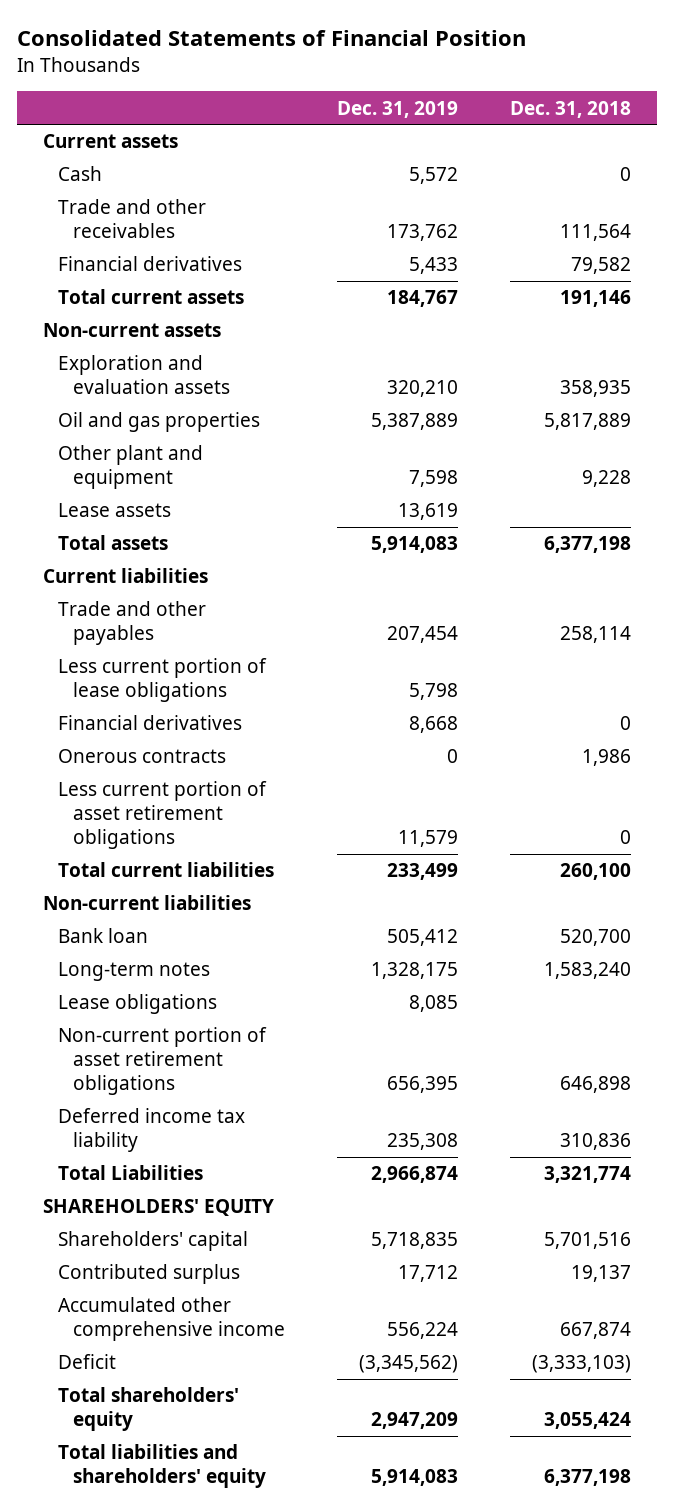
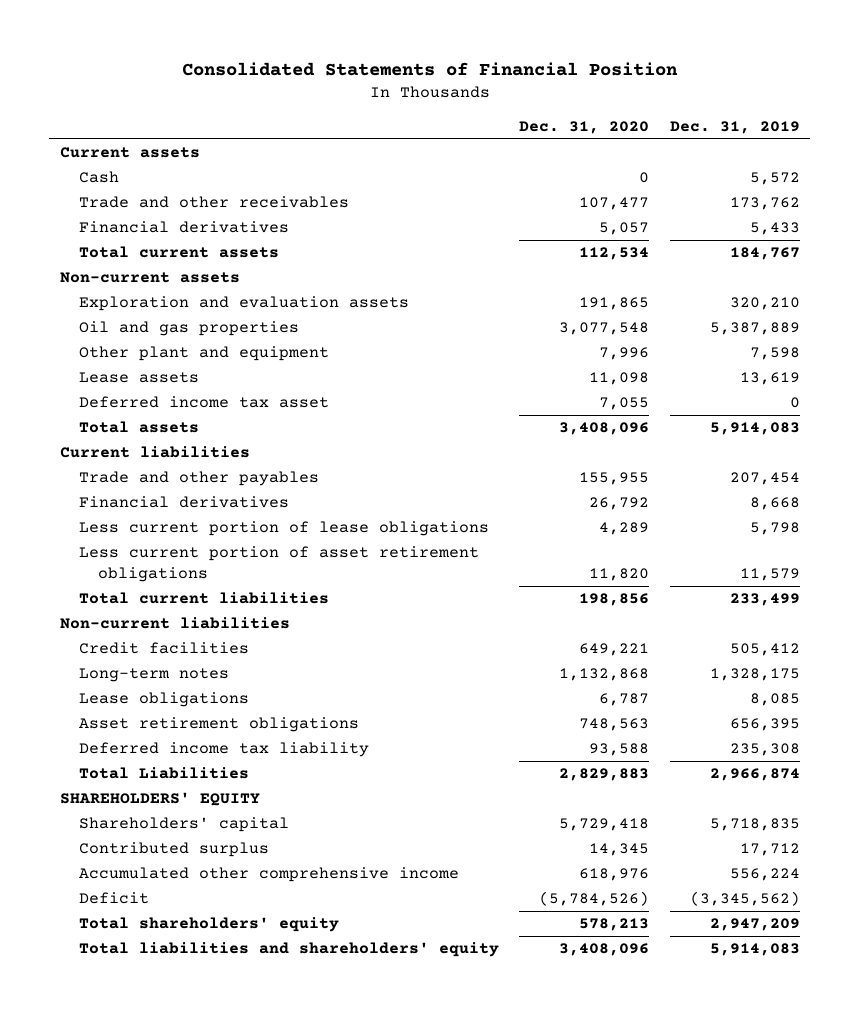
[509,100,631,118] Dec. 31, 2018 -> none
none -> [519,120,650,134] Dec. 31, 2020
none -> [78,396,329,409] Deferred income tax asset
[57,749,226,764] Onerous contracts -> none
[57,658,267,703] Less current portion of lease obligations -> [78,521,489,537] Less current portion of lease obligations
[57,928,148,944] Bank loan -> [78,642,249,655] Credit facilities
[57,1027,267,1096] Non-current portion of asset retirement obligations -> [78,717,359,733] Asset retirement obligations

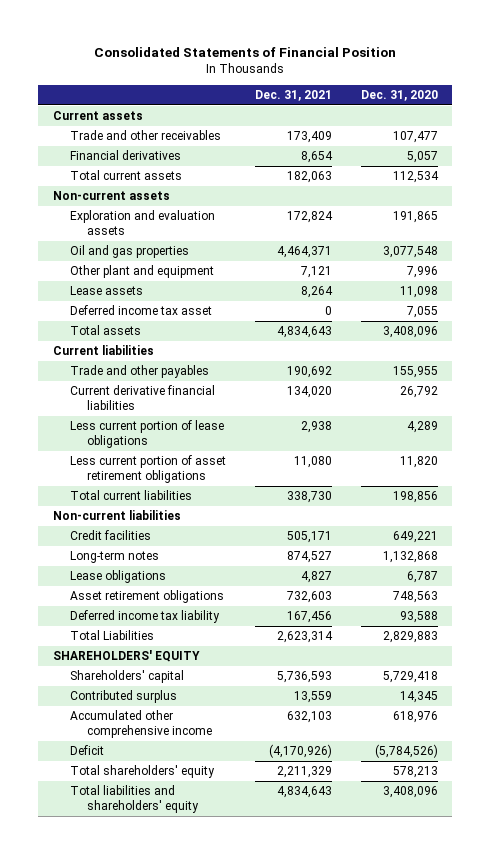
[669,120,800,134] Dec. 31, 2019 -> none
none -> [254,89,332,101] Dec. 31, 2021
[78,171,119,184] Cash -> none
[78,496,289,509] Financial derivatives -> [70,385,216,411] Current derivative financial liabilities

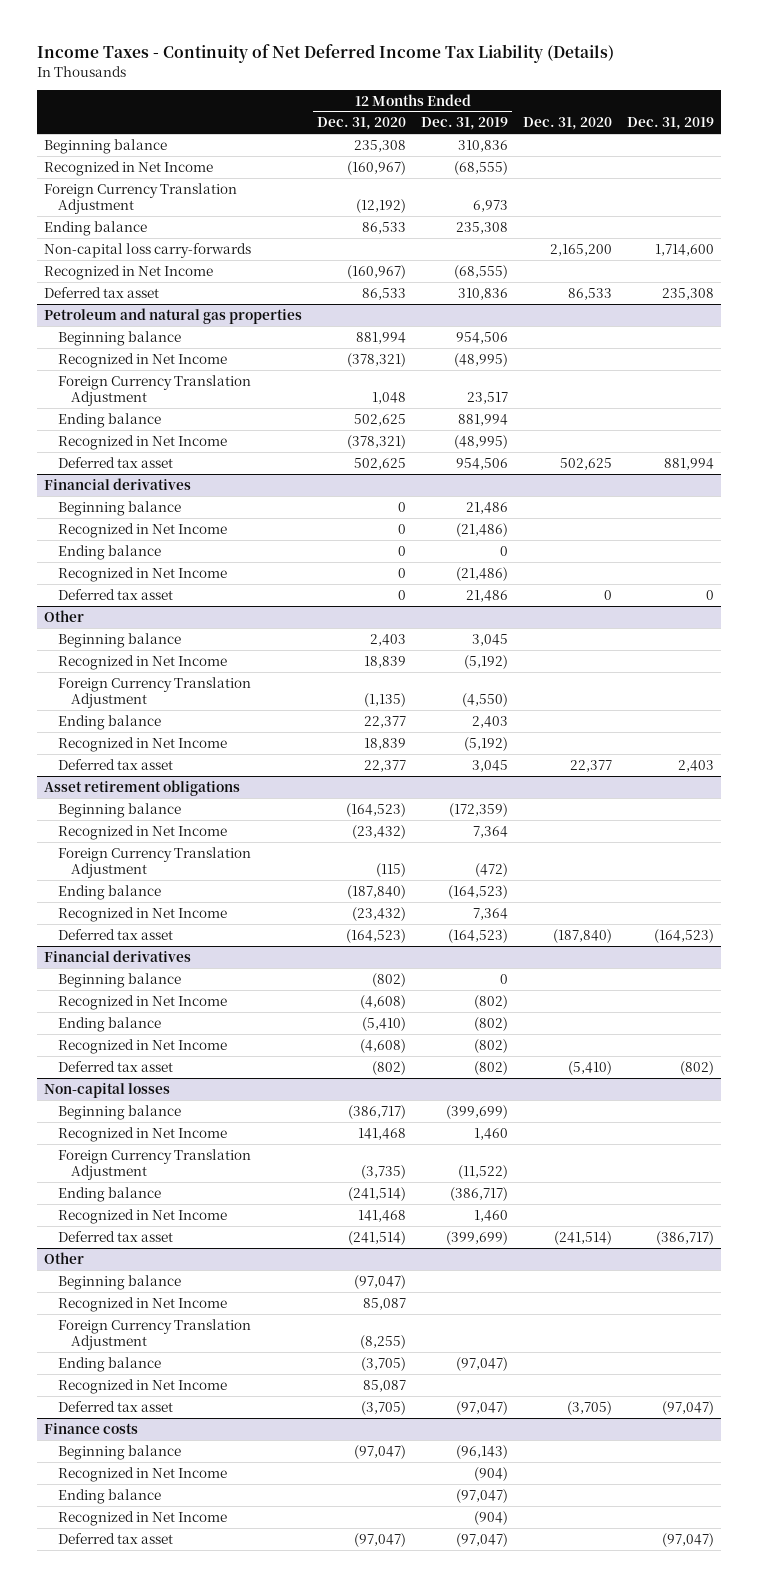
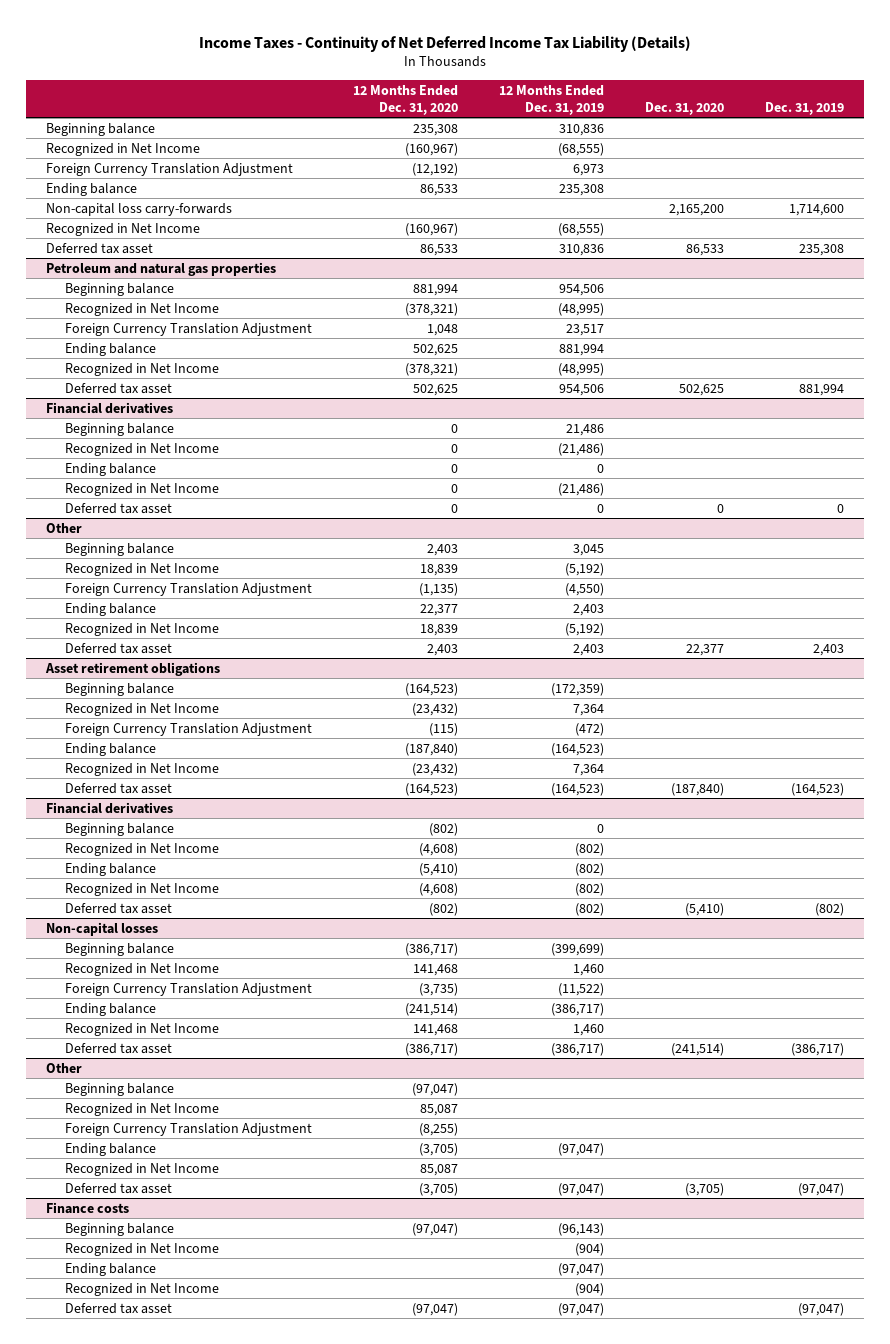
[466,589,509,602] 21,486 -> [596,503,604,513] 0
[364,759,407,772] 22,377 -> [427,643,459,656] 2,403
[472,759,509,772] 3,045 -> [572,643,604,656] 2,403
[348,1230,407,1245] (241,514) -> [405,1042,459,1056] (386,717)
[446,1230,509,1245] (399,699) -> [550,1042,604,1056] (386,717)

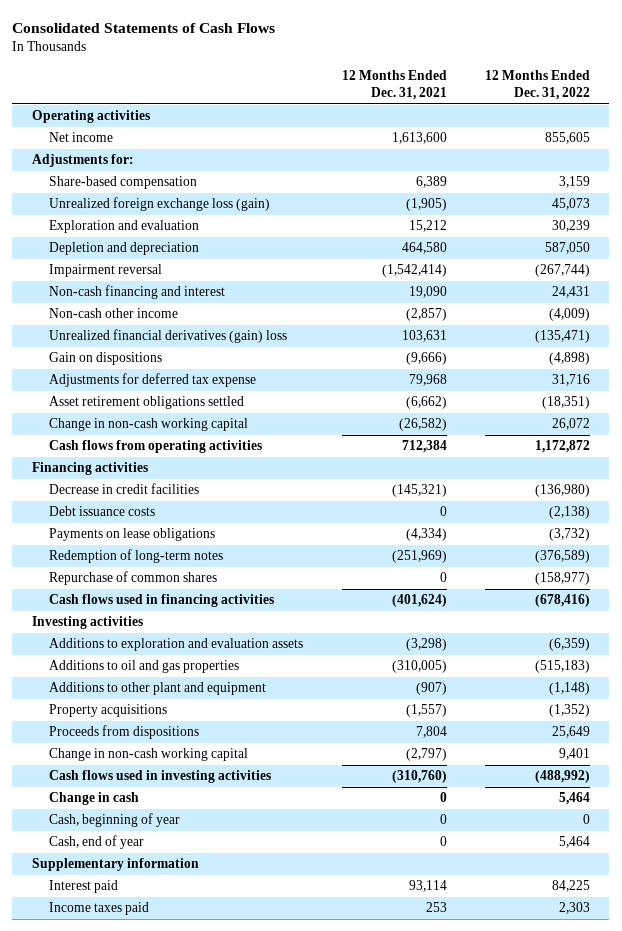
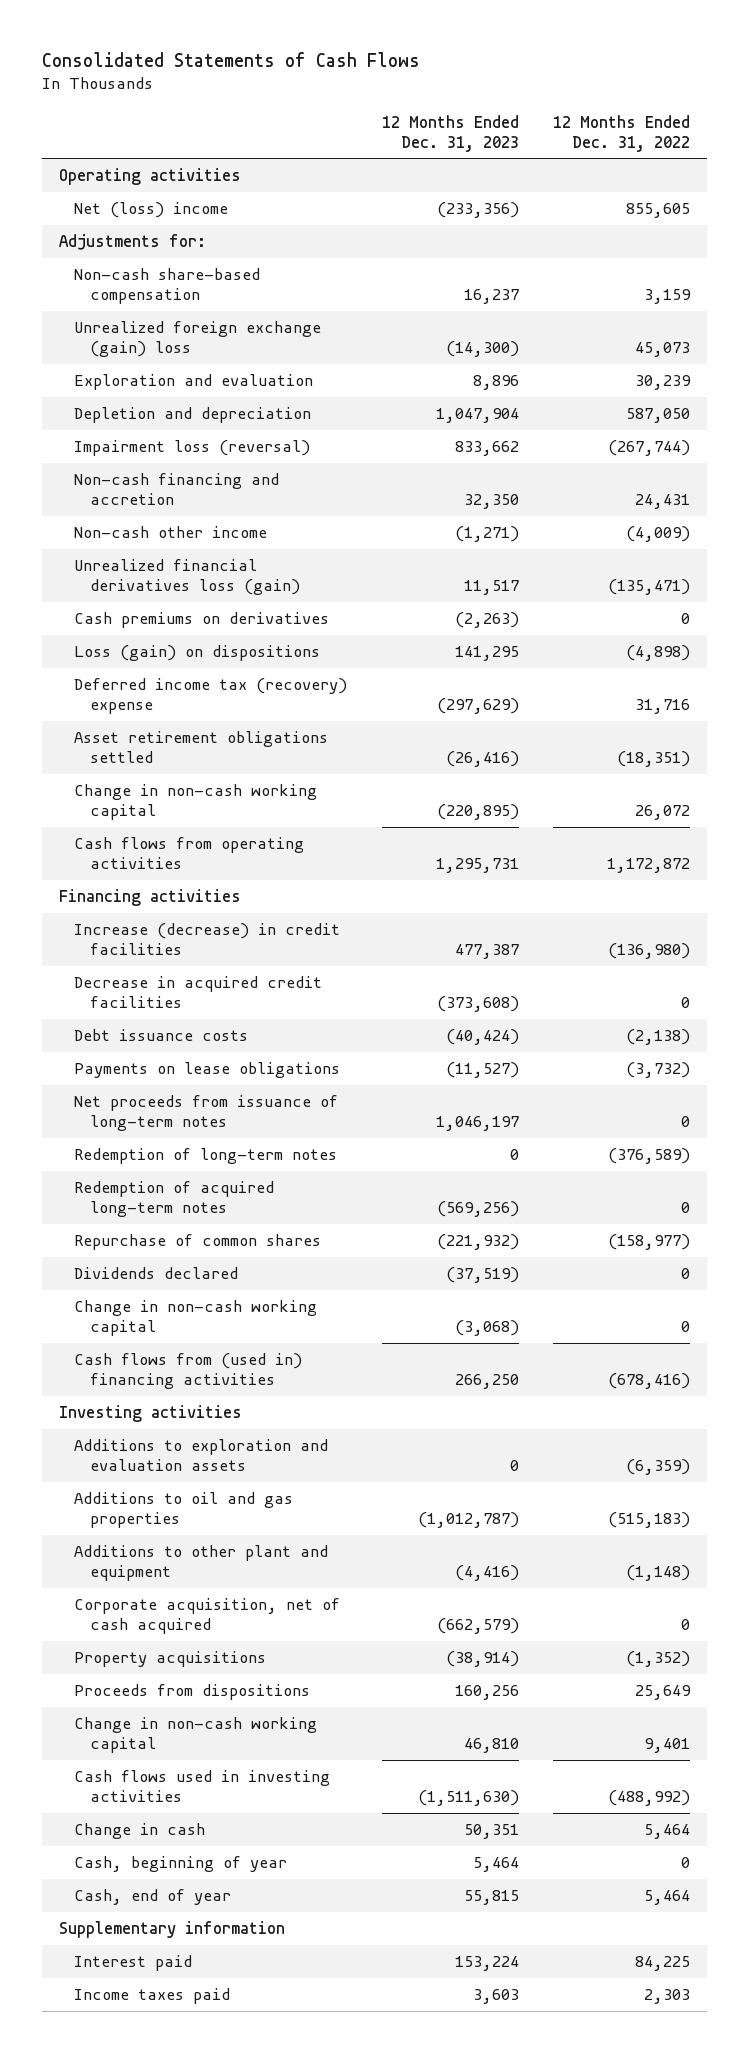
[341,69,447,101] 12 Months Ended Dec. 31, 2021 -> none
none -> [381,114,519,152] 12 Months Ended Dec. 31, 2023
[49,132,114,143] Net income -> [74,201,229,218] Net (loss) income
[49,176,198,190] Share-based compensation -> [74,267,261,304] Non-cash share-based compensation
[49,197,271,212] Unrealized foreign exchange loss (gain) -> [74,320,322,357] Unrealized foreign exchange (gain) loss
[49,264,163,278] Impairment reversal -> [74,439,311,456] Impairment loss (reversal)
[49,285,226,300] Non-cash financing and interest -> [74,472,280,505] Non-cash financing and accretion
[49,329,288,344] Unrealized financial derivatives (gain) loss -> [74,558,300,595] Unrealized financial derivatives loss (gain)
none -> [74,611,330,628] Cash premiums on derivatives
[49,352,163,366] Gain on dispositions -> [74,644,321,661] Loss (gain) on dispositions
[49,373,257,388] Adjustments for deferred tax expense -> [74,677,348,714] Deferred income tax (recovery) expense
[49,483,200,495] Decrease in credit facilities -> [74,922,341,955] Increase (decrease) in credit facilities
none -> [74,975,323,1008] Decrease in acquired credit facilities
none -> [74,1094,339,1131] Net proceeds from issuance of long-term notes
none -> [74,1180,275,1217] Redemption of acquired long-term notes
none -> [74,1266,239,1279] Dividends declared
none -> [74,1299,318,1336] Change in non-cash working capital
[49,594,275,608] Cash flows used in financing activities -> [74,1352,303,1389] Cash flows from (used in) financing activities
none -> [74,1597,341,1634] Corporate acquisition, net of cash acquired

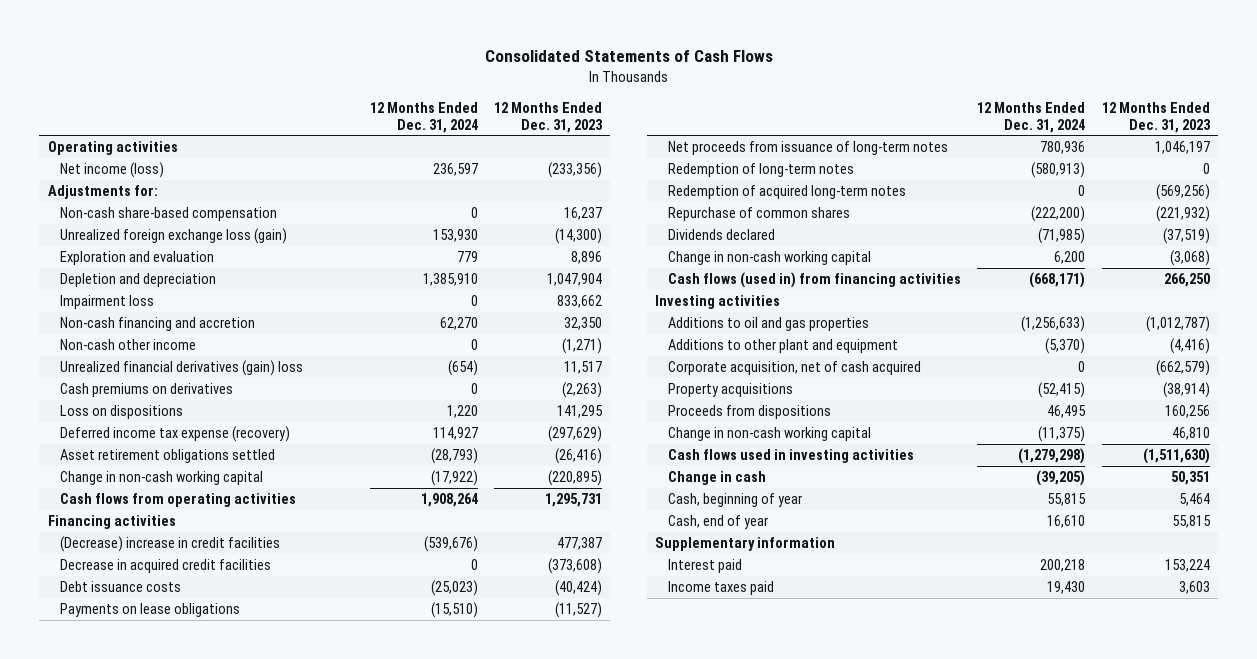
[552,114,690,152] 12 Months Ended Dec. 31, 2022 -> none
none -> [369,101,478,133] 12 Months Ended Dec. 31, 2024
[74,201,229,218] Net (loss) income -> [60,162,165,179] Net income (loss)
[74,320,322,357] Unrealized foreign exchange (gain) loss -> [60,228,288,245] Unrealized foreign exchange loss (gain)
[74,439,311,456] Impairment loss (reversal) -> [60,295,155,310] Impairment loss
[74,558,300,595] Unrealized financial derivatives loss (gain) -> [60,360,304,377] Unrealized financial derivatives (gain) loss
[74,644,321,661] Loss (gain) on dispositions -> [60,405,184,420] Loss on dispositions
[74,677,348,714] Deferred income tax (recovery) expense -> [60,426,291,443] Deferred income tax expense (recovery)
[74,922,341,955] Increase (decrease) in credit facilities -> [60,536,281,553] (Decrease) increase in credit facilities
[74,1352,303,1389] Cash flows from (used in) financing activities -> [667,272,961,289] Cash flows (used in) from financing activities
[74,1438,329,1471] Additions to exploration and evaluation assets -> none

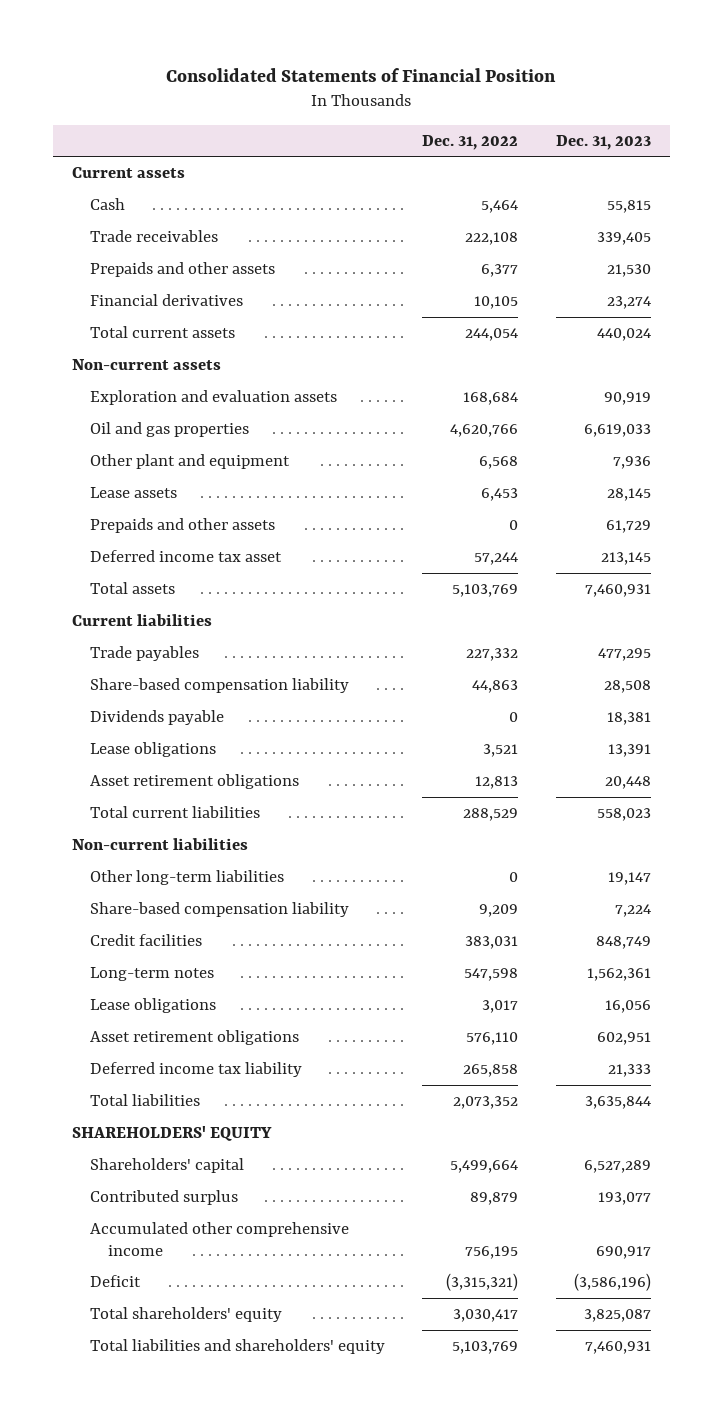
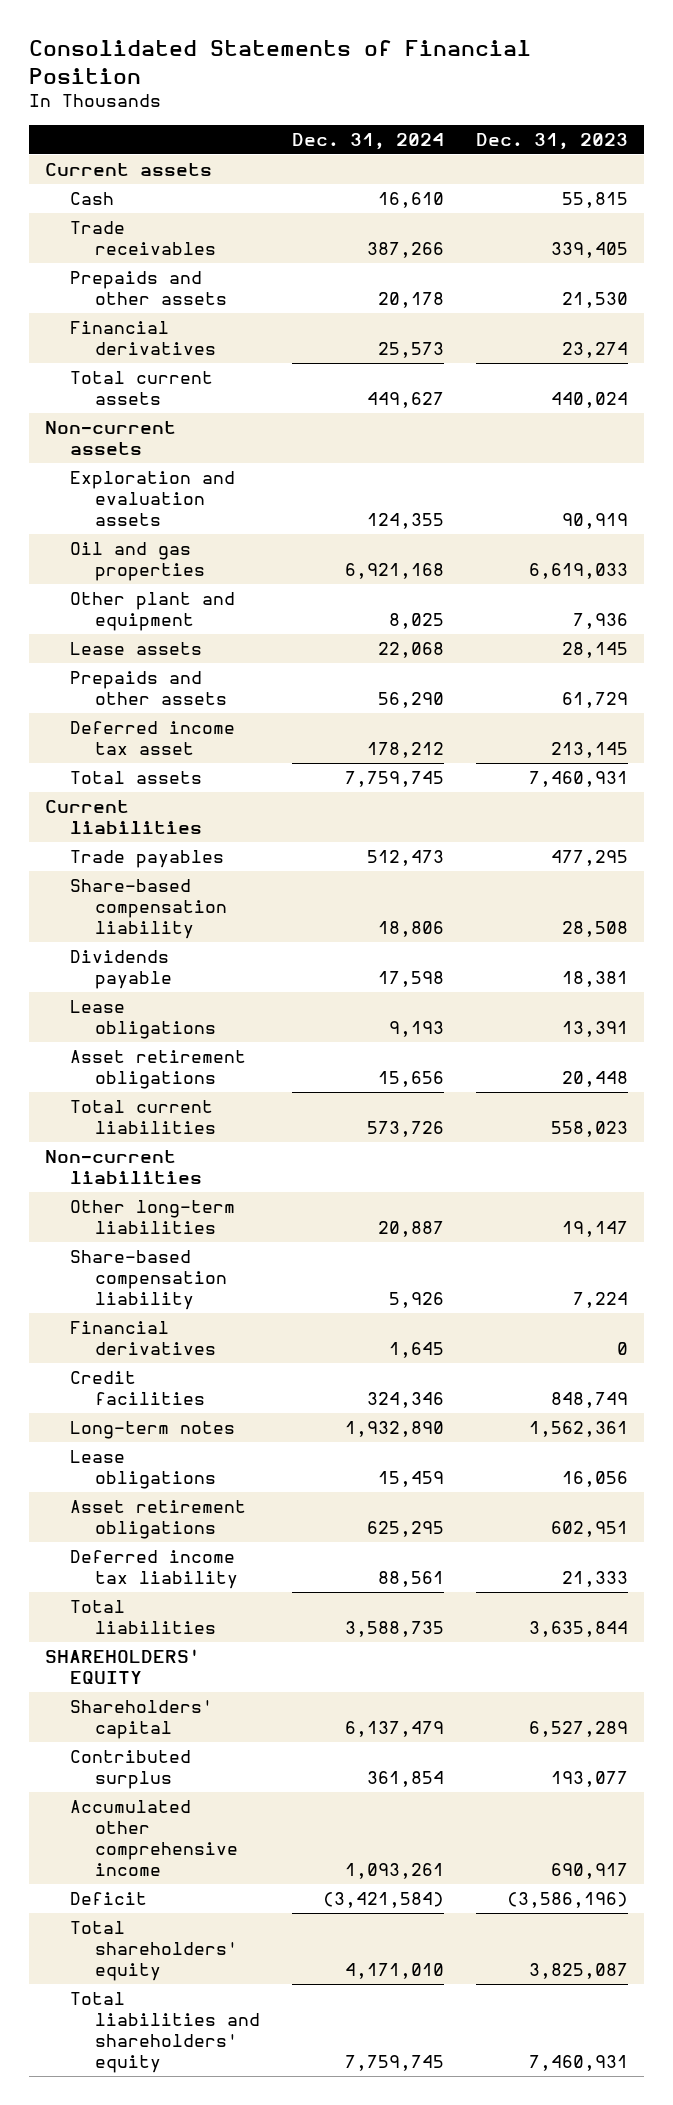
[422,134,519,150] Dec. 31, 2022 -> none
none -> [292,133,445,151] Dec. 31, 2024
none -> [70,1321,217,1356] Financial derivatives

